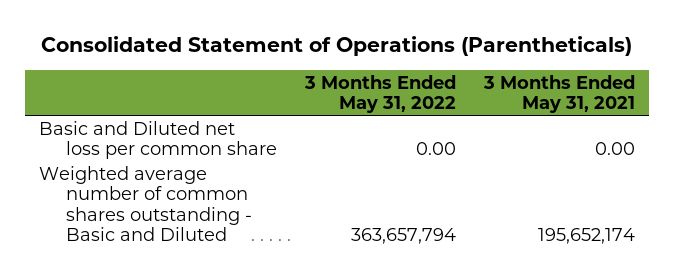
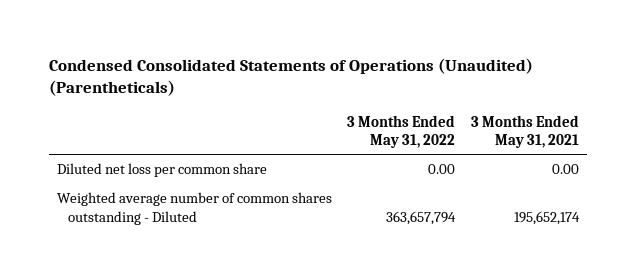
[40,36,632,57] Consolidated Statement of Operations (Parentheticals) -> [48,57,533,97] Condensed Consolidated Statements of Operations (Unaudited) (Parentheticals)
[38,120,278,160] Basic and Diluted net loss per common share -> [56,163,267,178] Diluted net loss per common share
[38,165,253,242] Weighted average number of common shares outstanding - Basic and Diluted -> [56,192,332,225] Weighted average number of common shares outstanding - Diluted

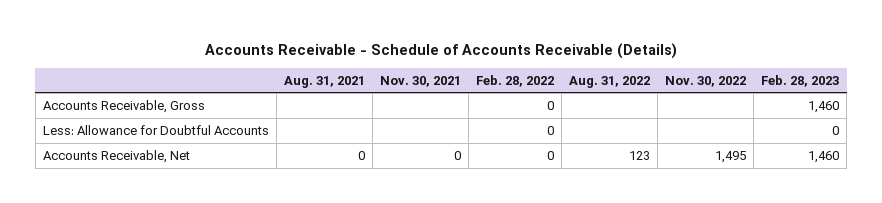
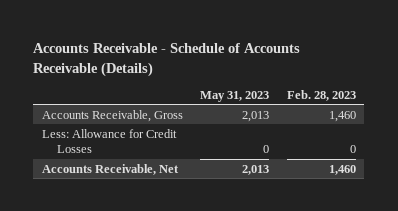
[283,75,365,88] Aug. 31, 2021 -> none
[379,75,461,87] Nov. 30, 2021 -> none
[475,74,554,87] Feb. 28, 2022 -> none
[569,75,651,88] Aug. 31, 2022 -> none
[665,75,747,87] Nov. 30, 2022 -> none
none -> [200,90,270,102] May 31, 2023
[42,124,269,135] Less: Allowance for Doubtful Accounts -> [42,128,178,154] Less: Allowance for Credit Losses

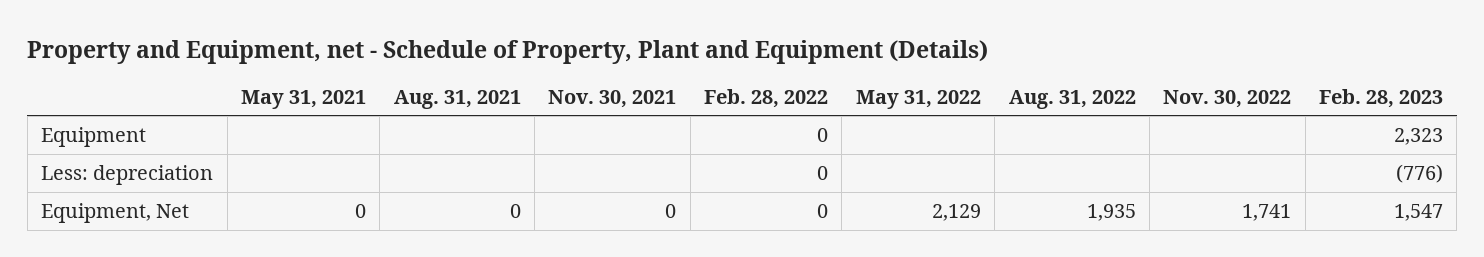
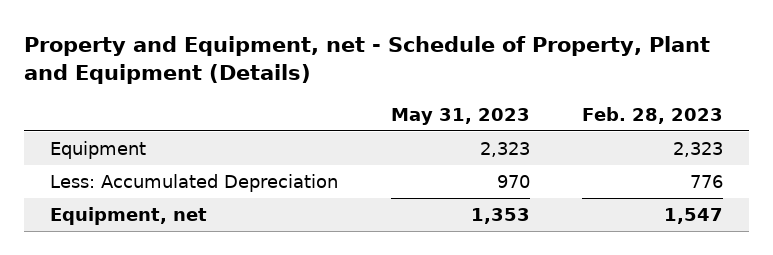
[240,89,366,109] May 31, 2021 -> none
[393,89,521,109] Aug. 31, 2021 -> none
[548,89,677,108] Nov. 30, 2021 -> none
[704,88,829,108] Feb. 28, 2022 -> none
[855,89,981,109] May 31, 2022 -> none
[1008,89,1136,109] Aug. 31, 2022 -> none
[1163,89,1292,108] Nov. 30, 2022 -> none
none -> [390,107,530,125] May 31, 2023
[41,164,214,185] Less: depreciation -> [50,174,339,193] Less: Accumulated Depreciation
[1396,163,1444,183] (776) -> [690,175,724,189] 776
[41,202,190,223] Equipment, Net -> [50,207,208,226] Equipment, net

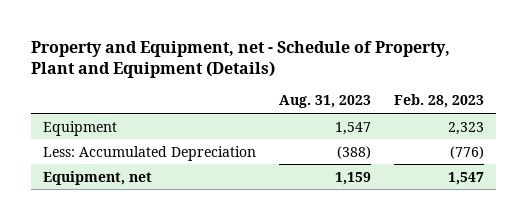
[390,107,530,125] May 31, 2023 -> none
none -> [278,95,371,109] Aug. 31, 2023
[690,175,724,189] 776 -> [449,145,484,159] (776)

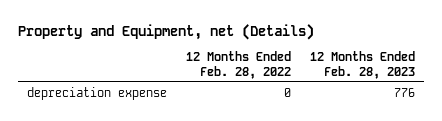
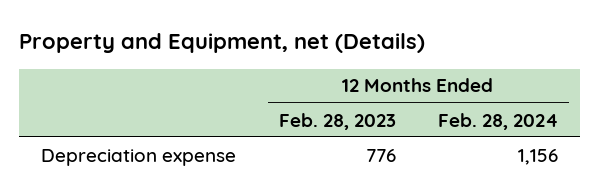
[185,51,291,79] 12 Months Ended Feb. 28, 2022 -> none
none -> [438,112,559,130] Feb. 28, 2024
[26,87,167,101] depreciation expense -> [40,148,236,166] Depreciation expense

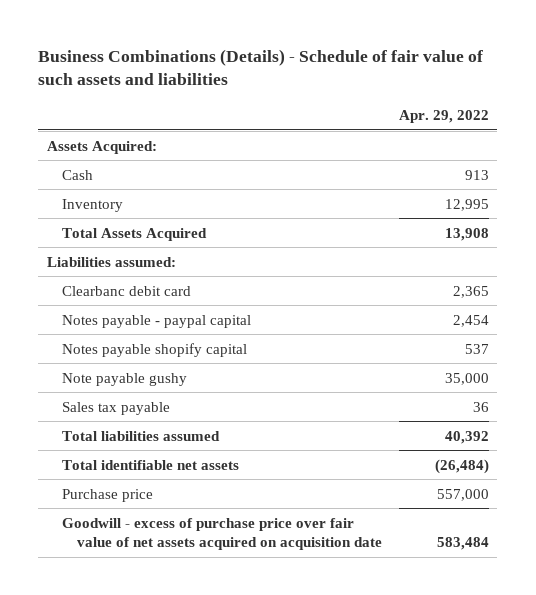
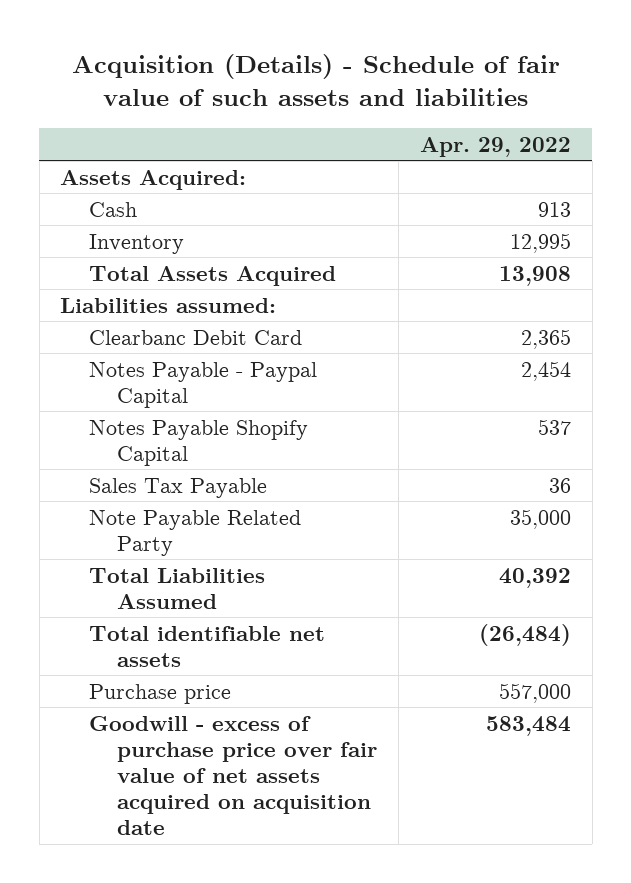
[38,48,484,86] Business Combinations (Details) - Schedule of fair value of such assets and liabilities -> [71,53,560,107] Acquisition (Details) - Schedule of fair value of such assets and liabilities
[61,372,187,386] Note payable gushy -> none
[61,285,191,296] Clearbanc debit card -> [88,329,302,345] Clearbanc Debit Card
[61,314,251,328] Notes payable - paypal capital -> [88,361,317,408] Notes Payable - Paypal Capital
[61,342,247,357] Notes payable shopify capital -> [88,419,308,466] Notes Payable Shopify Capital
[61,401,170,415] Sales tax payable -> [88,477,267,498] Sales Tax Payable
none -> [88,509,301,556] Note Payable Related Party
[61,430,220,441] Total liabilities assumed -> [88,567,265,609] Total Liabilities Assumed

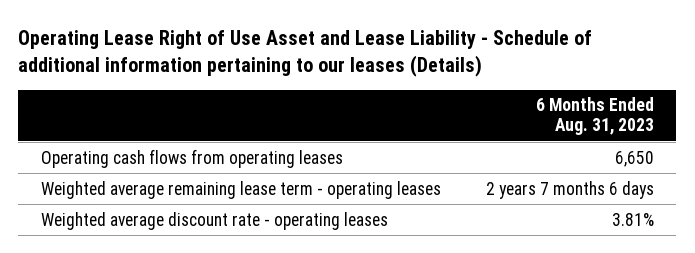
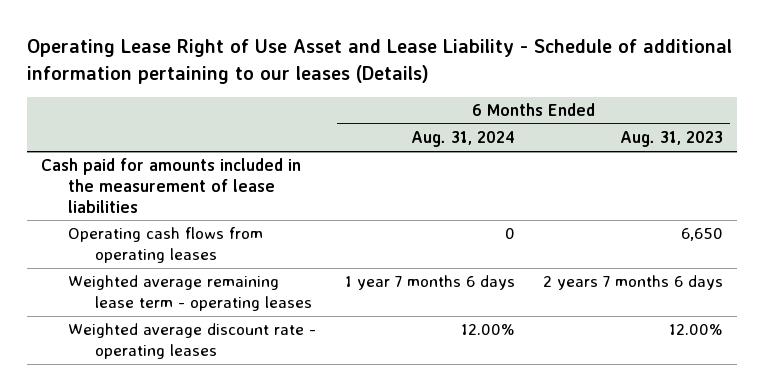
none -> [410,131,515,148] Aug. 31, 2024
none -> [41,158,302,213] Cash paid for amounts included in the measurement of lease liabilities
[611,212,654,226] 3.81% -> [668,324,723,336] 12.00%

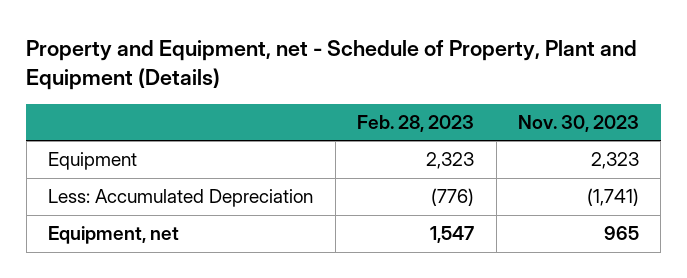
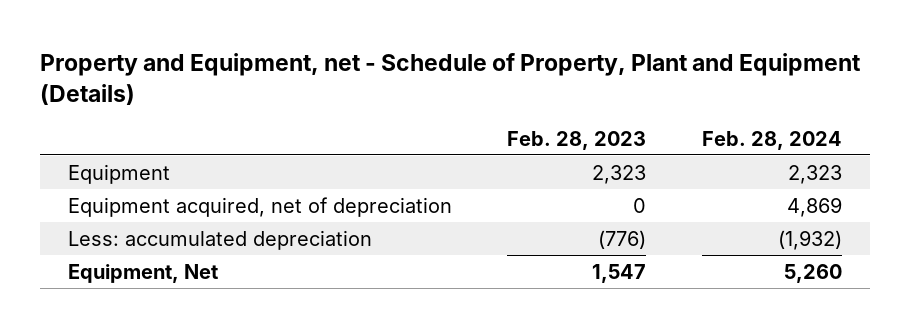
[517,115,639,133] Nov. 30, 2023 -> none
none -> [702,130,843,150] Feb. 28, 2024
none -> [67,196,452,217] Equipment acquired, net of depreciation
[48,189,314,208] Less: Accumulated Depreciation -> [67,229,372,250] Less: accumulated depreciation
[48,226,180,245] Equipment, net -> [67,263,218,283] Equipment, Net

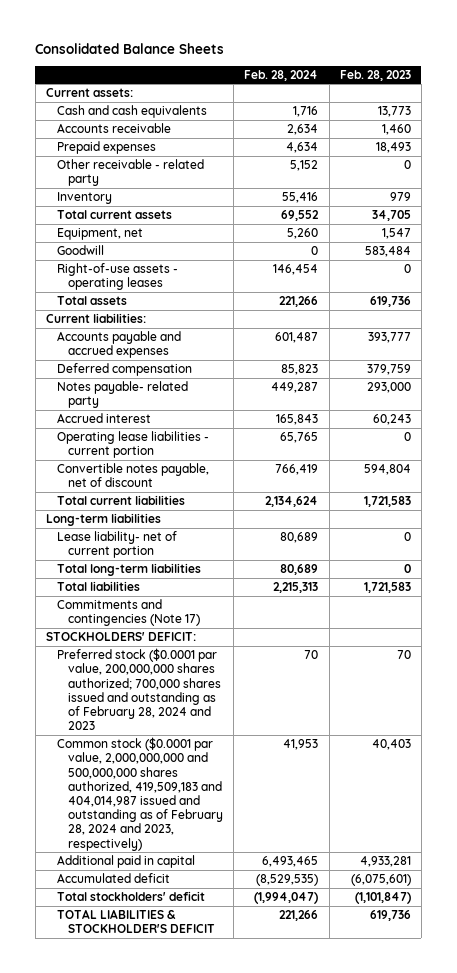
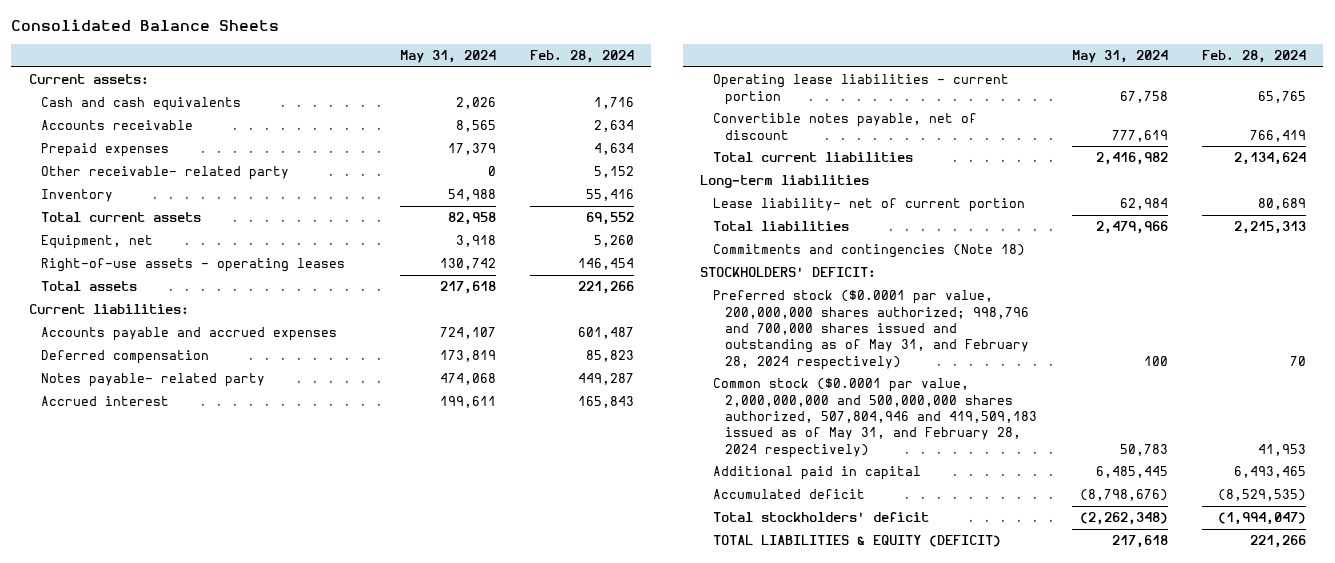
[339,69,411,81] Feb. 28, 2023 -> none
none -> [399,49,496,63] May 31, 2024
[57,159,205,187] Other receivable - related party -> [41,166,290,181] Other receivable- related party
[57,245,105,256] Goodwill -> none
[57,563,202,577] Total long-term liabilities -> none
[57,599,201,627] Commitments and contingencies (Note 17) -> [712,244,1025,259] Commitments and contingencies (Note 18)
[57,648,222,731] Preferred stock ($0.0001 par value, 200,000,000 shares authorized; 700,000 shares issued and outstanding as of February 28, 2024 and 2023 -> [712,290,1030,370] Preferred stock ($0.0001 par value, 200,000,000 shares authorized; 998,796 and 700,000 shares issued and outstanding as of May 31, and February 28, 2024 respectively)
[57,737,224,851] Common stock ($0.0001 par value, 2,000,000,000 and 500,000,000 shares authorized, 419,509,183 and 404,014,987 issued and outstanding as of February 28, 2024 and 2023, respectively) -> [712,378,1038,458] Common stock ($0.0001 par value, 2,000,000,000 and 500,000,000 shares authorized, 507,804,946 and 419,509,183 issued as of May 31, and February 28, 2024 respectively)
[57,909,216,934] TOTAL LIABILITIES & STOCKHOLDER'S DEFICIT -> [712,535,1001,548] TOTAL LIABILITIES & EQUITY (DEFICIT)

